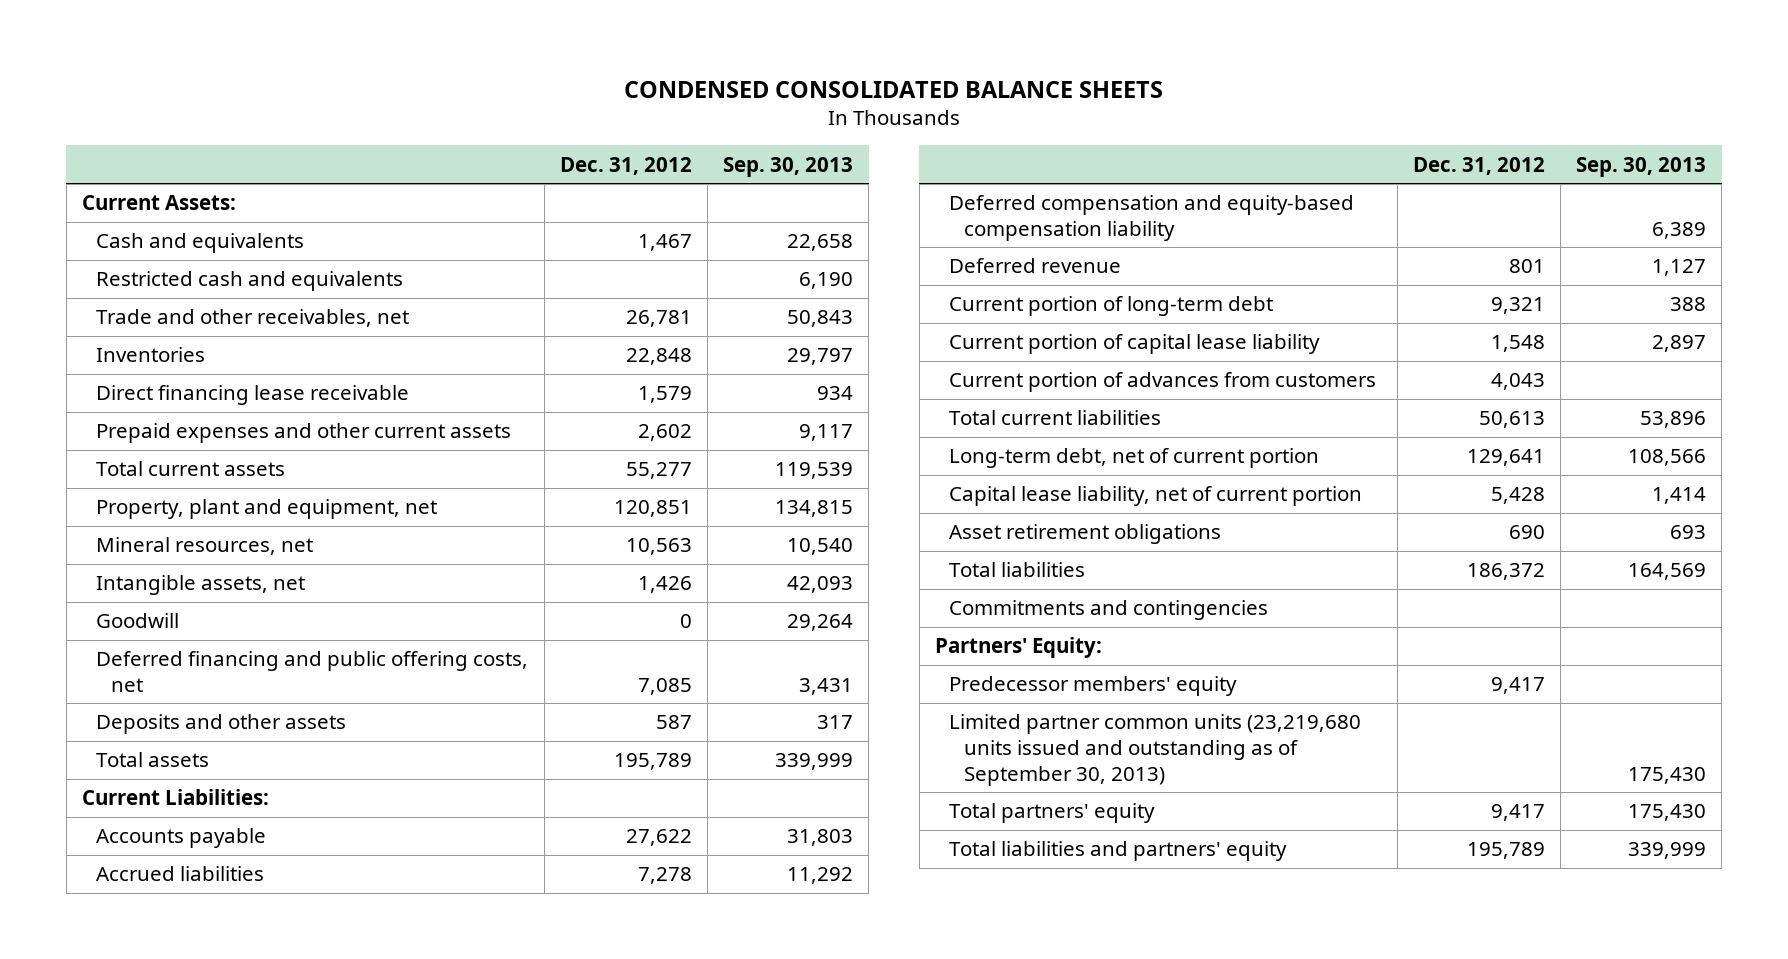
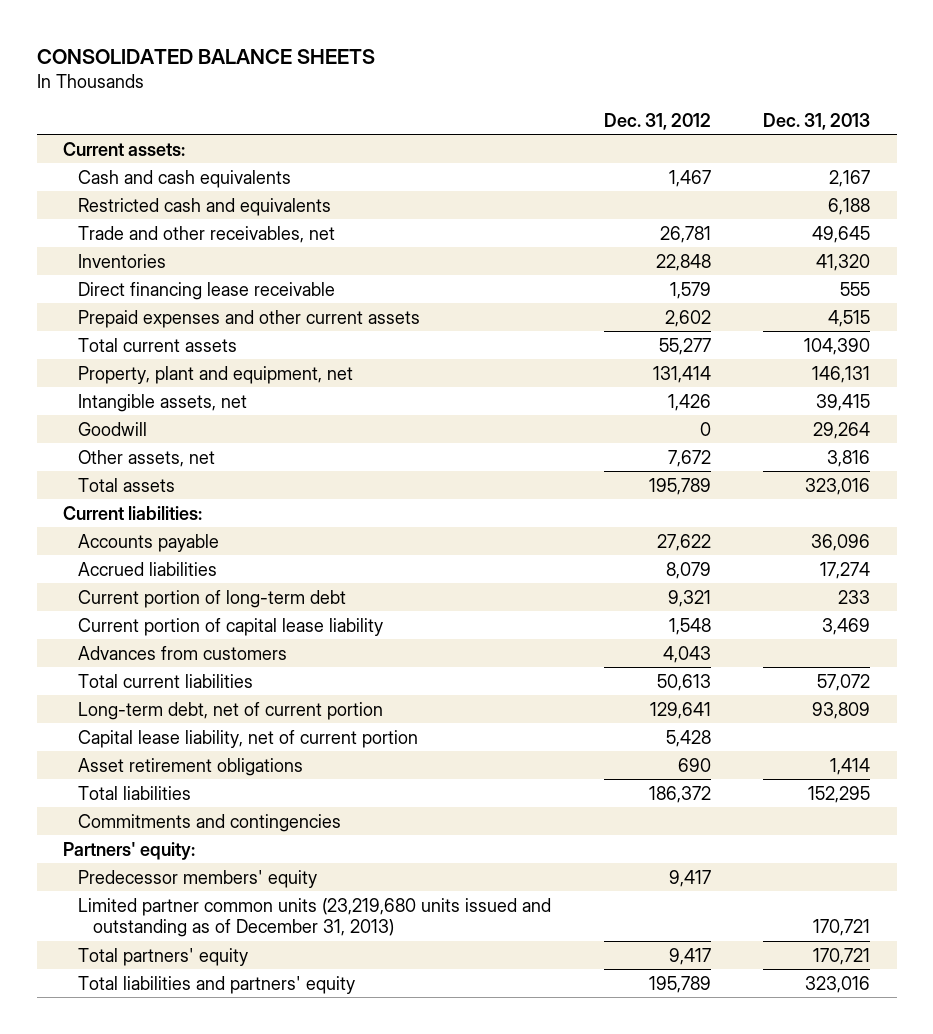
[623,80,1163,98] CONDENSED CONSOLIDATED BALANCE SHEETS -> [36,49,375,65] CONSOLIDATED BALANCE SHEETS
[722,156,853,177] Sep. 30, 2013 -> none
none -> [763,112,871,130] Dec. 31, 2013
[81,195,236,211] Current Assets: -> [63,141,186,156] Current assets:
[96,233,305,254] Cash and equivalents -> [77,169,291,188] Cash and cash equivalents
[96,537,314,556] Mineral resources, net -> none
[613,500,692,518] 120,851 -> [652,365,711,383] 131,414
[96,651,529,692] Deferred financing and public offering costs, net -> none
[96,714,347,735] Deposits and other assets -> none
none -> [77,449,215,467] Other assets, net
[81,789,269,806] Current Liabilities: -> [63,505,203,520] Current liabilities:
[949,195,1355,241] Deferred compensation and equity-based compensation liability -> none
[949,258,1122,274] Deferred revenue -> none
[637,867,692,885] 7,278 -> [665,561,711,579] 8,079
[949,372,1377,393] Current portion of advances from customers -> [77,645,287,660] Advances from customers
[934,637,1102,659] Partners' Equity: -> [63,841,196,860] Partners' equity:
[949,714,1362,786] Limited partner common units (23,219,680 units issued and outstanding as of September 30, 2013) -> [77,897,551,938] Limited partner common units (23,219,680 units issued and outstanding as of December 31, 2013)

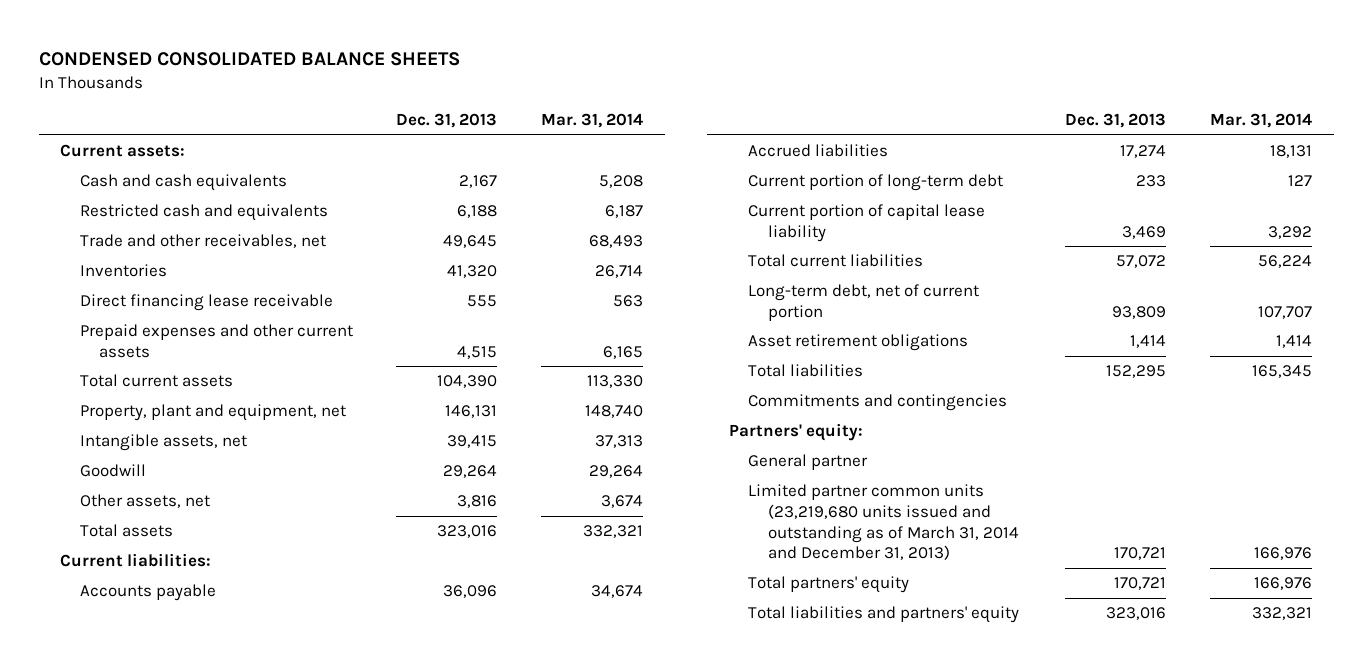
[36,49,375,65] CONSOLIDATED BALANCE SHEETS -> [38,52,460,67] CONDENSED CONSOLIDATED BALANCE SHEETS
[603,112,711,130] Dec. 31, 2012 -> none
none -> [540,113,643,129] Mar. 31, 2014
[77,645,287,660] Advances from customers -> none
[77,729,418,748] Capital lease liability, net of current portion -> none
[77,869,317,888] Predecessor members' equity -> none
none -> [748,454,869,471] General partner
[77,897,551,938] Limited partner common units (23,219,680 units issued and outstanding as of December 31, 2013) -> [748,484,1019,561] Limited partner common units (23,219,680 units issued and outstanding as of March 31, 2014 and December 31, 2013)

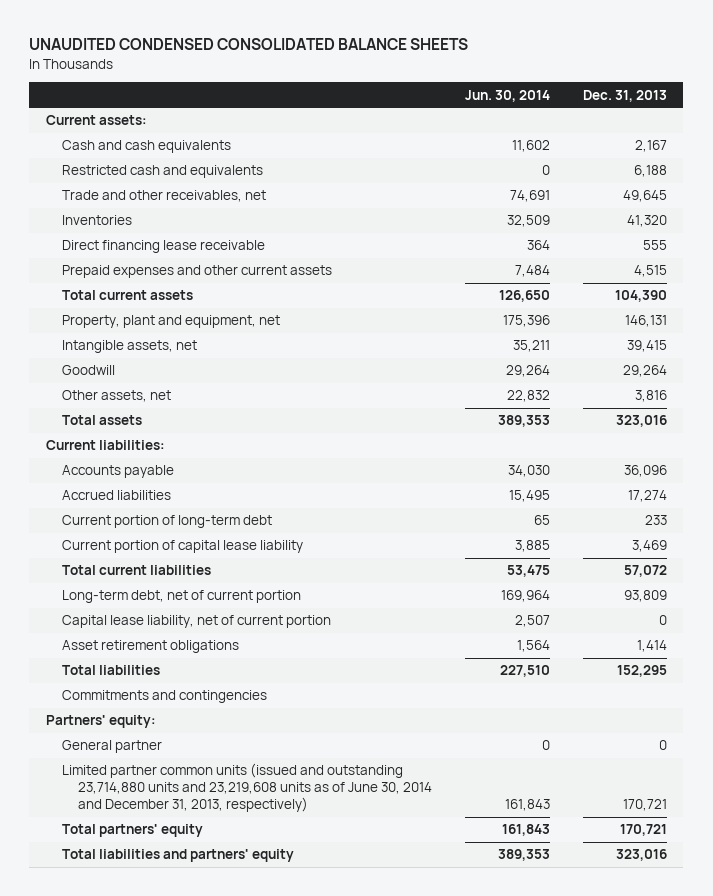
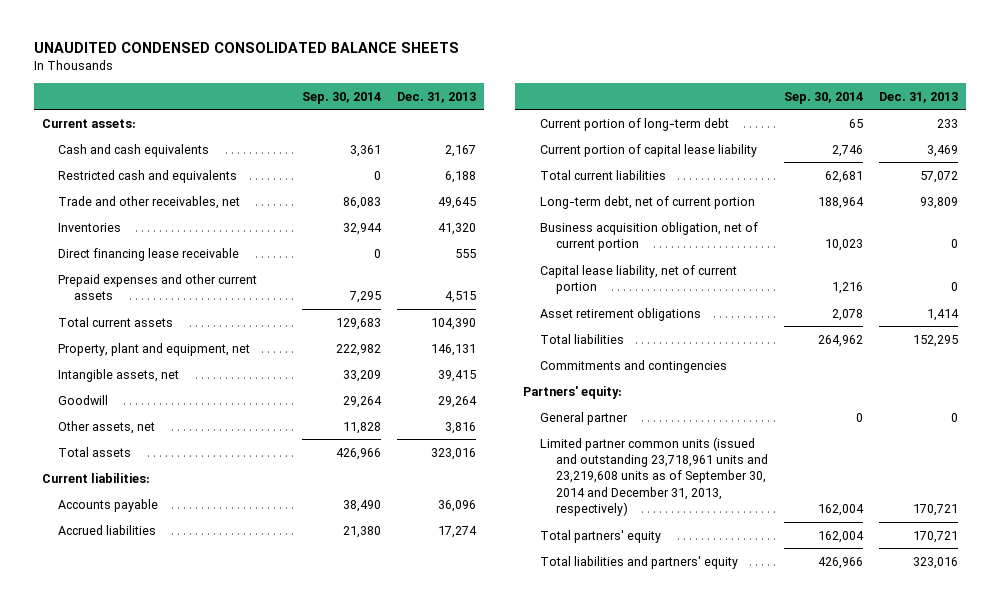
[465,89,551,102] Jun. 30, 2014 -> none
none -> [301,91,381,104] Sep. 30, 2014
none -> [539,221,758,252] Business acquisition obligation, net of current portion
[62,763,433,813] Limited partner common units (issued and outstanding 23,714,880 units and 23,219,608 units as of June 30, 2014 and December 31, 2013, respectively) -> [539,436,768,517] Limited partner common units (issued and outstanding 23,718,961 units and 23,219,608 units as of September 30, 2014 and December 31, 2013, respectively)

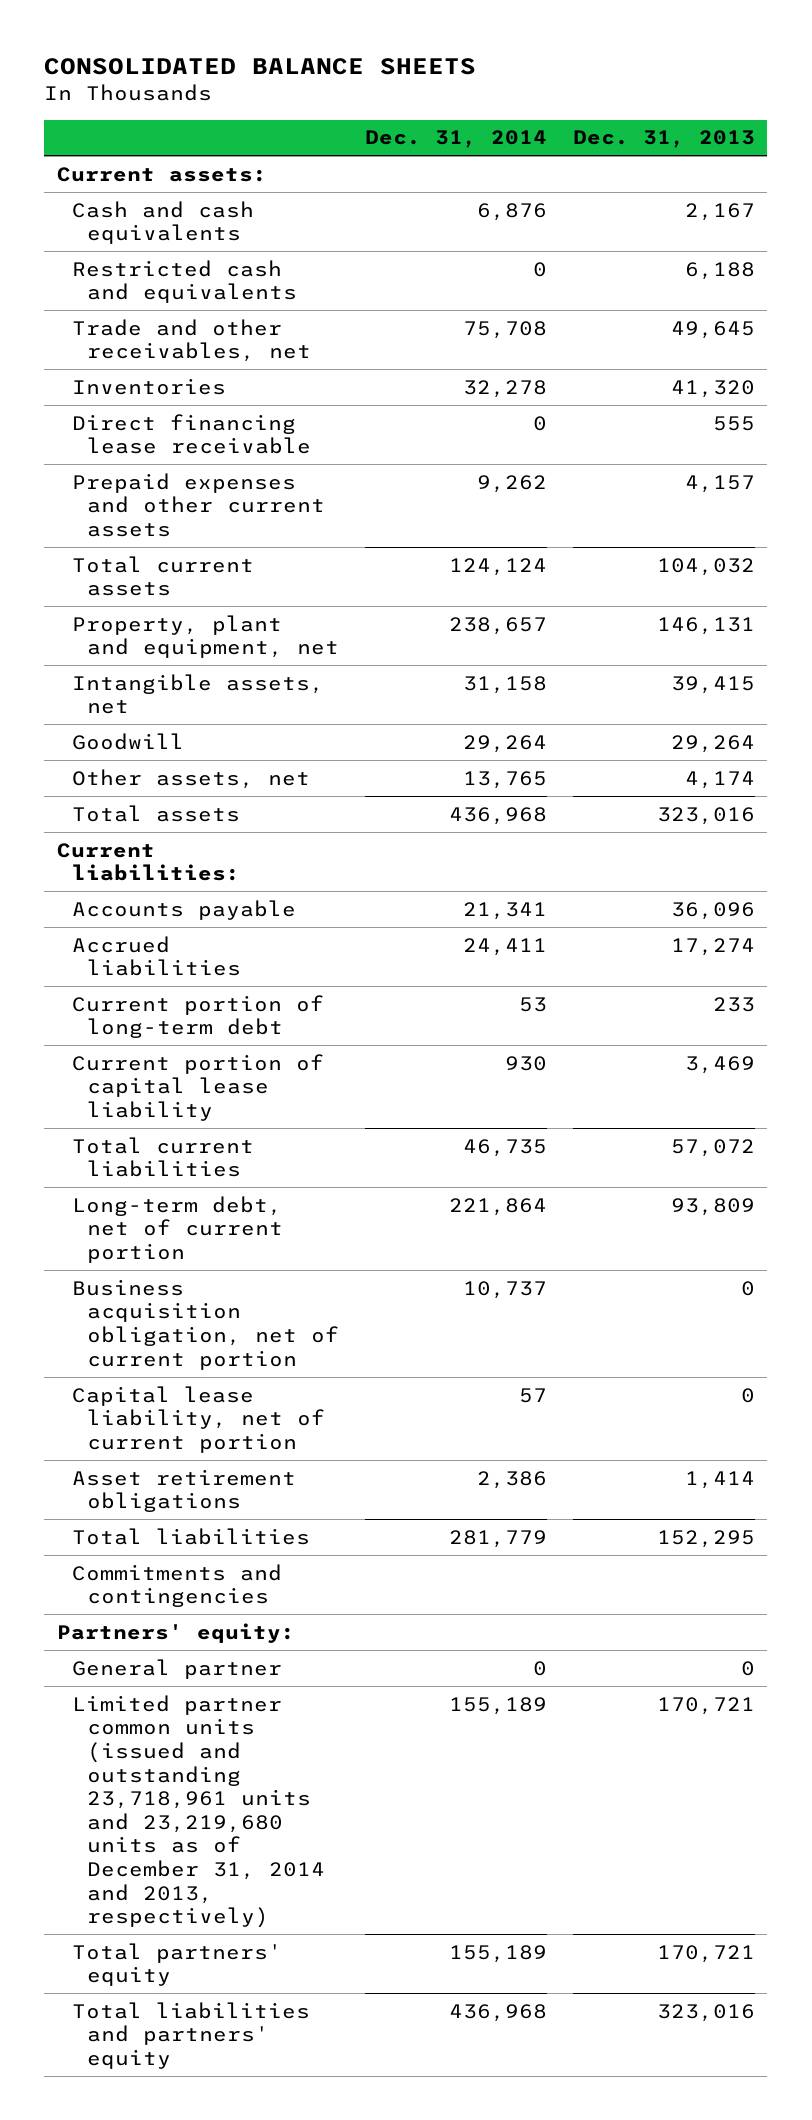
[33,42,459,54] UNAUDITED CONDENSED CONSOLIDATED BALANCE SHEETS -> [44,58,477,76] CONSOLIDATED BALANCE SHEETS
[301,91,381,104] Sep. 30, 2014 -> none
none -> [364,130,547,149] Dec. 31, 2014
[444,291,476,304] 4,515 -> [684,474,755,493] 4,157
[430,317,476,330] 104,390 -> [656,557,755,576] 104,032
[444,421,476,434] 3,816 -> [684,770,755,789] 4,174
[539,436,768,517] Limited partner common units (issued and outstanding 23,718,961 units and 23,219,608 units as of September 30, 2014 and December 31, 2013, respectively) -> [72,1694,326,1929] Limited partner common units (issued and outstanding 23,718,961 units and 23,219,680 units as of December 31, 2014 and 2013, respectively)

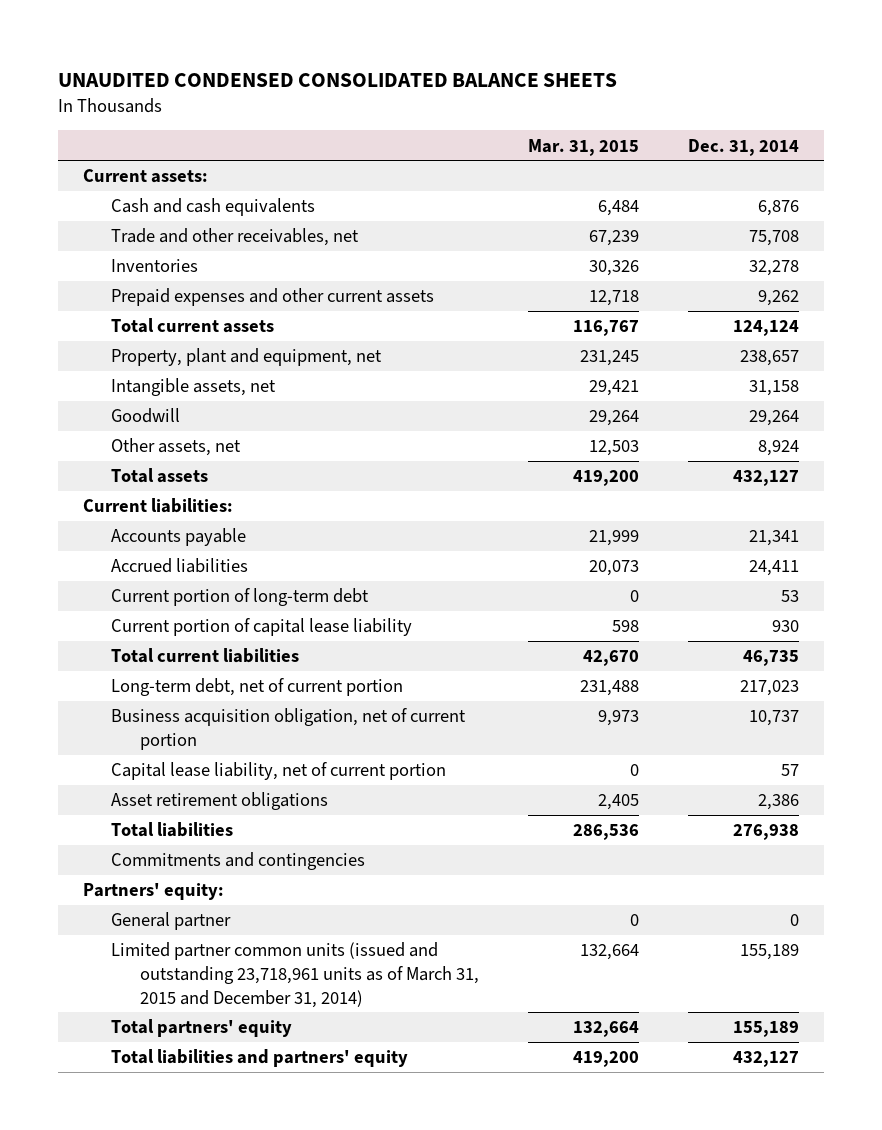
[44,58,477,76] CONSOLIDATED BALANCE SHEETS -> [58,72,618,87] UNAUDITED CONDENSED CONSOLIDATED BALANCE SHEETS
[572,130,755,149] Dec. 31, 2013 -> none
none -> [528,138,640,156] Mar. 31, 2015
[72,259,298,304] Restricted cash and equivalents -> none
[72,413,312,455] Direct financing lease receivable -> none
[462,770,547,789] 13,765 -> [758,440,800,457] 8,924
[448,806,547,825] 436,968 -> [733,470,800,487] 432,127
[448,1197,547,1216] 221,864 -> [740,680,800,697] 217,023
[448,1529,547,1548] 281,779 -> [733,824,800,841] 276,938
[72,1694,326,1929] Limited partner common units (issued and outstanding 23,718,961 units and 23,219,680 units as of December 31, 2014 and 2013, respectively) -> [111,942,479,1008] Limited partner common units (issued and outstanding 23,718,961 units as of March 31, 2015 and December 31, 2014)
[448,2003,547,2022] 436,968 -> [733,1051,800,1068] 432,127

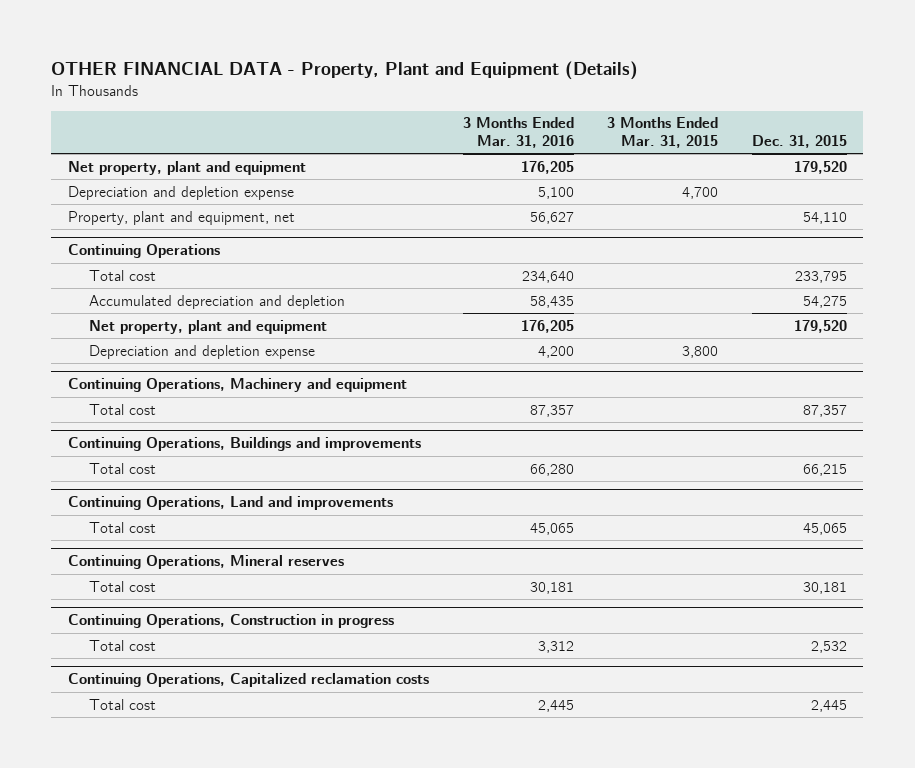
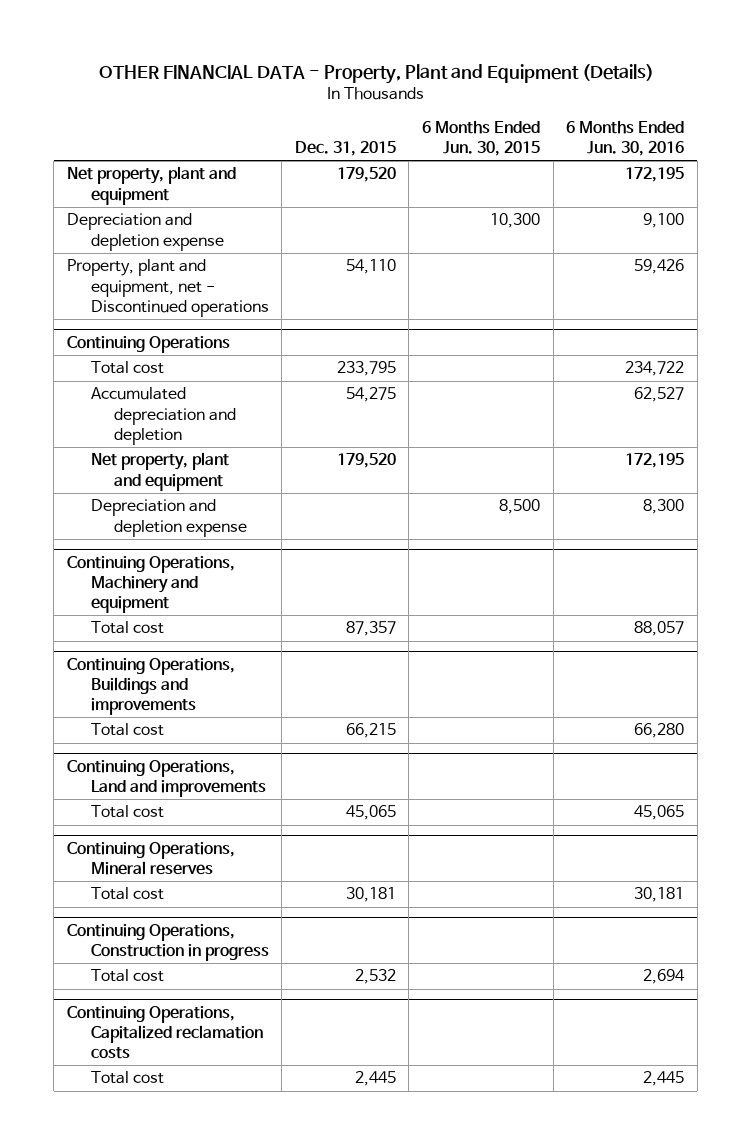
[462,117,574,149] 3 Months Ended Mar. 31, 2016 -> none
[607,117,719,149] 3 Months Ended Mar. 31, 2015 -> none
none -> [422,120,541,156] 6 Months Ended Jun. 30, 2015
none -> [566,120,685,156] 6 Months Ended Jun. 30, 2016
[68,210,296,225] Property, plant and equipment, net -> [66,259,269,317] Property, plant and equipment, net - Discontinued operations

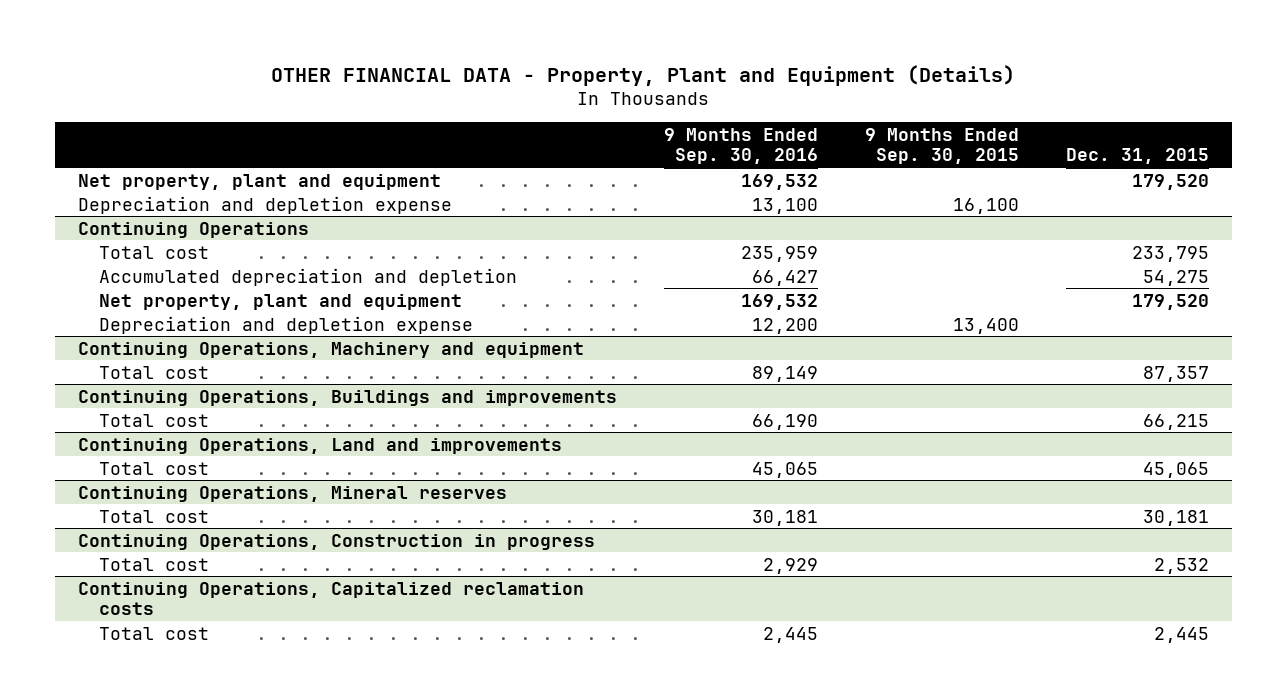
[422,120,541,156] 6 Months Ended Jun. 30, 2015 -> none
[566,120,685,156] 6 Months Ended Jun. 30, 2016 -> none
none -> [664,127,819,165] 9 Months Ended Sep. 30, 2016
none -> [864,127,1019,165] 9 Months Ended Sep. 30, 2015
[66,259,269,317] Property, plant and equipment, net - Discontinued operations -> none

